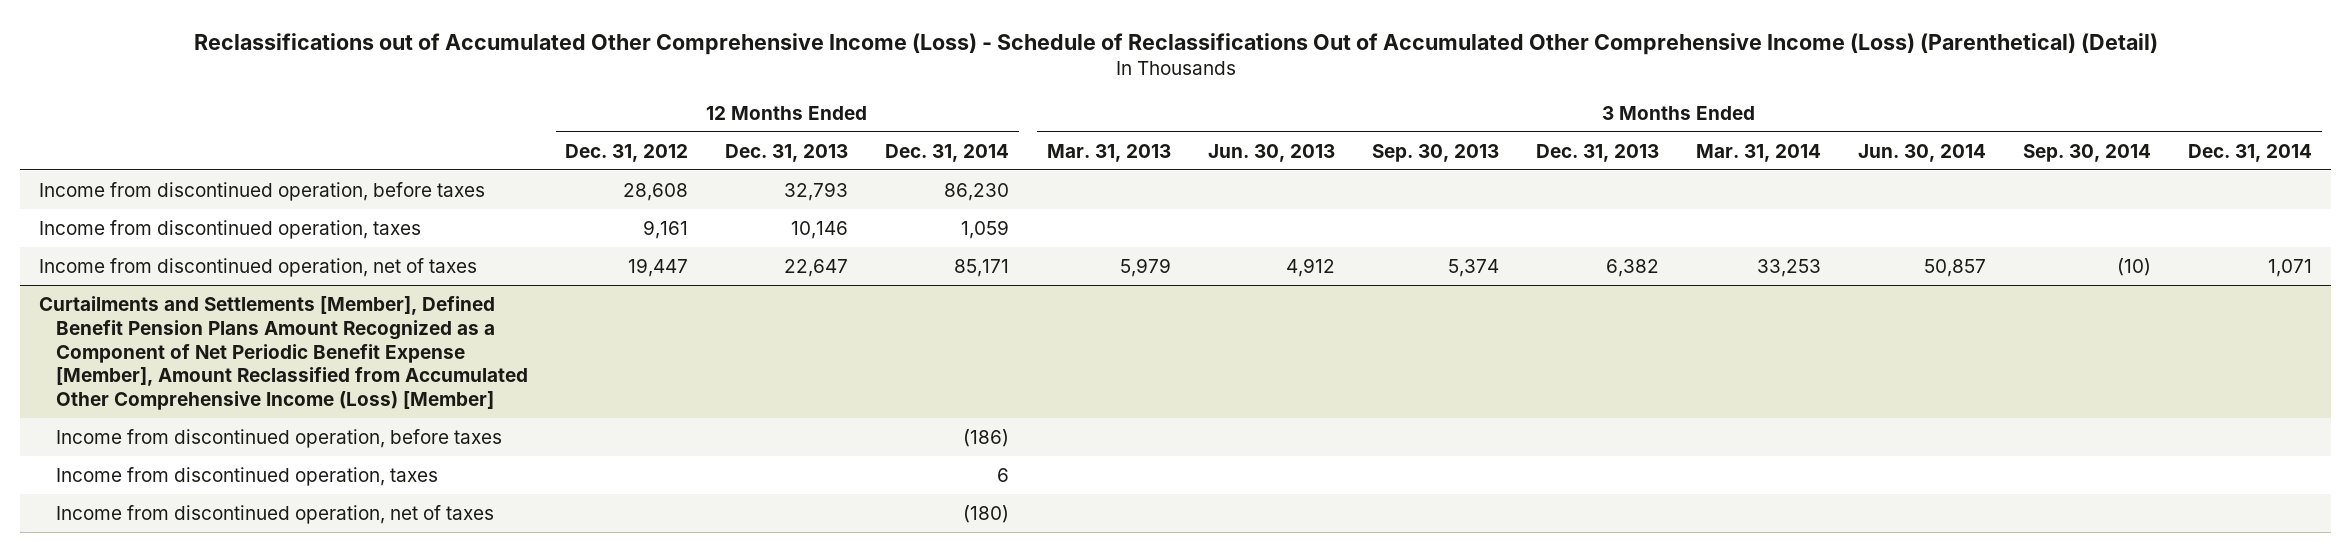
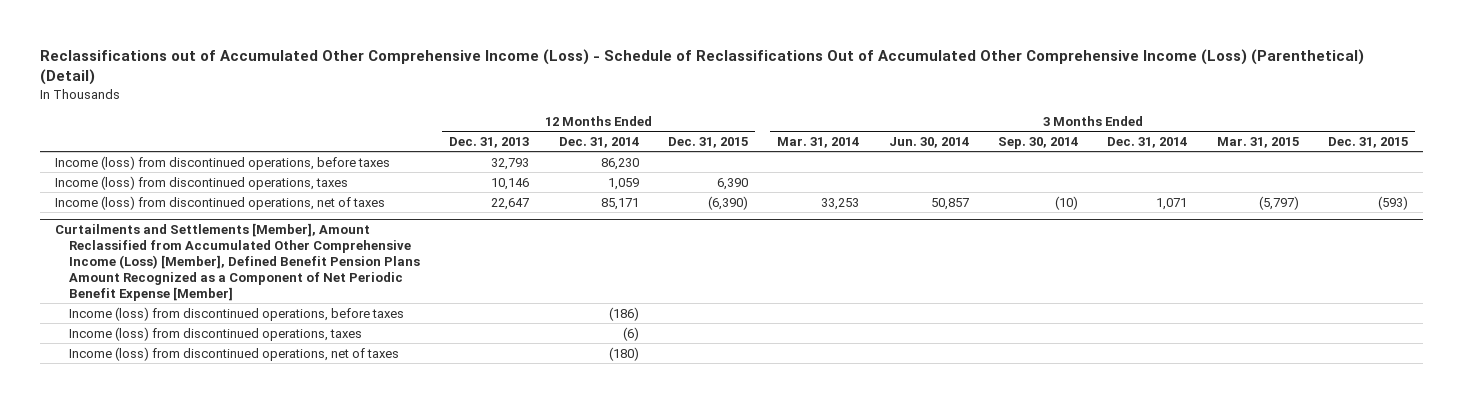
[565,143,689,162] Dec. 31, 2012 -> none
[1046,143,1171,162] Mar. 31, 2013 -> none
[1207,143,1335,162] Jun. 30, 2013 -> none
[1371,143,1499,162] Sep. 30, 2013 -> none
[1535,143,1659,162] Dec. 31, 2013 -> none
none -> [667,137,748,149] Dec. 31, 2015
none -> [1216,137,1299,149] Mar. 31, 2015
none -> [1327,137,1408,149] Dec. 31, 2015
[38,181,485,201] Income from discontinued operation, before taxes -> [54,155,390,170] Income (loss) from discontinued operations, before taxes
[38,219,421,239] Income from discontinued operation, taxes -> [54,175,348,190] Income (loss) from discontinued operations, taxes
[38,257,477,277] Income from discontinued operation, net of taxes -> [54,195,385,210] Income (loss) from discontinued operations, net of taxes
[38,295,529,411] Curtailments and Settlements [Member], Defined Benefit Pension Plans Amount Recognized as a Component of Net Periodic Benefit Expense [Member], Amount Reclassified from Accumulated Other Comprehensive Income (Loss) [Member] -> [54,223,420,301] Curtailments and Settlements [Member], Amount Reclassified from Accumulated Other Comprehensive Income (Loss) [Member], Defined Benefit Pension Plans Amount Recognized as a Component of Net Periodic Benefit Expense [Member]
[56,428,503,448] Income from discontinued operation, before taxes -> [68,306,404,321] Income (loss) from discontinued operations, before taxes
[56,466,439,486] Income from discontinued operation, taxes -> [68,326,362,341] Income (loss) from discontinued operations, taxes
[997,467,1010,482] 6 -> [622,326,639,341] (6)
[56,504,495,524] Income from discontinued operation, net of taxes -> [68,346,399,361] Income (loss) from discontinued operations, net of taxes

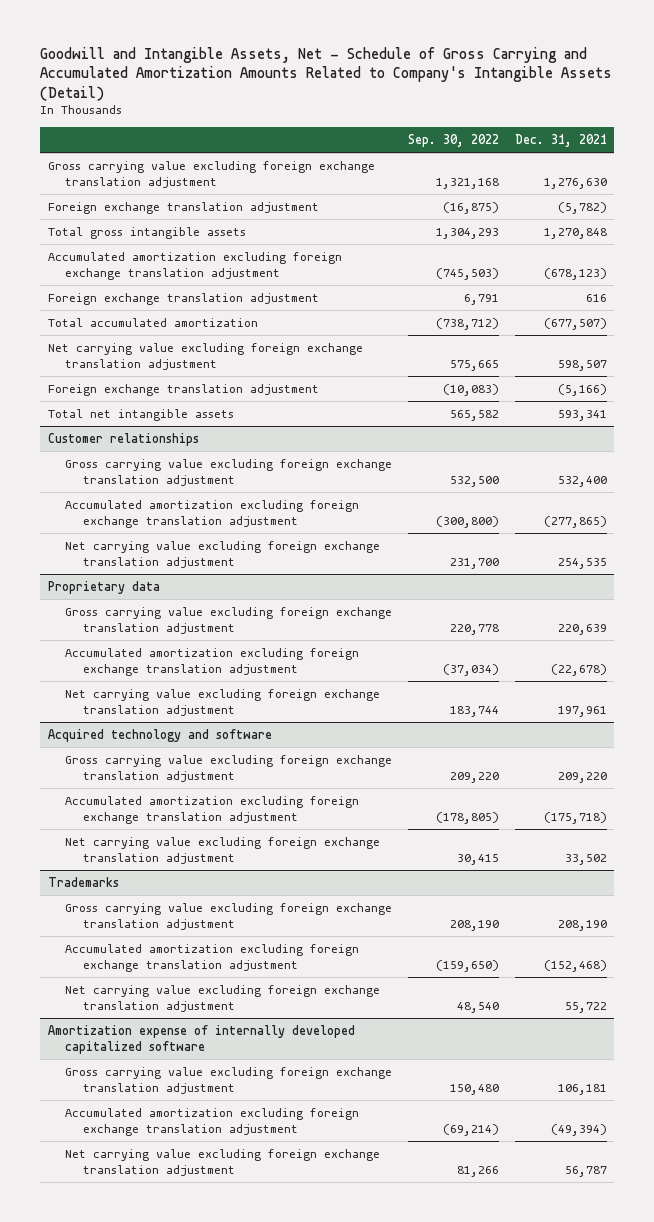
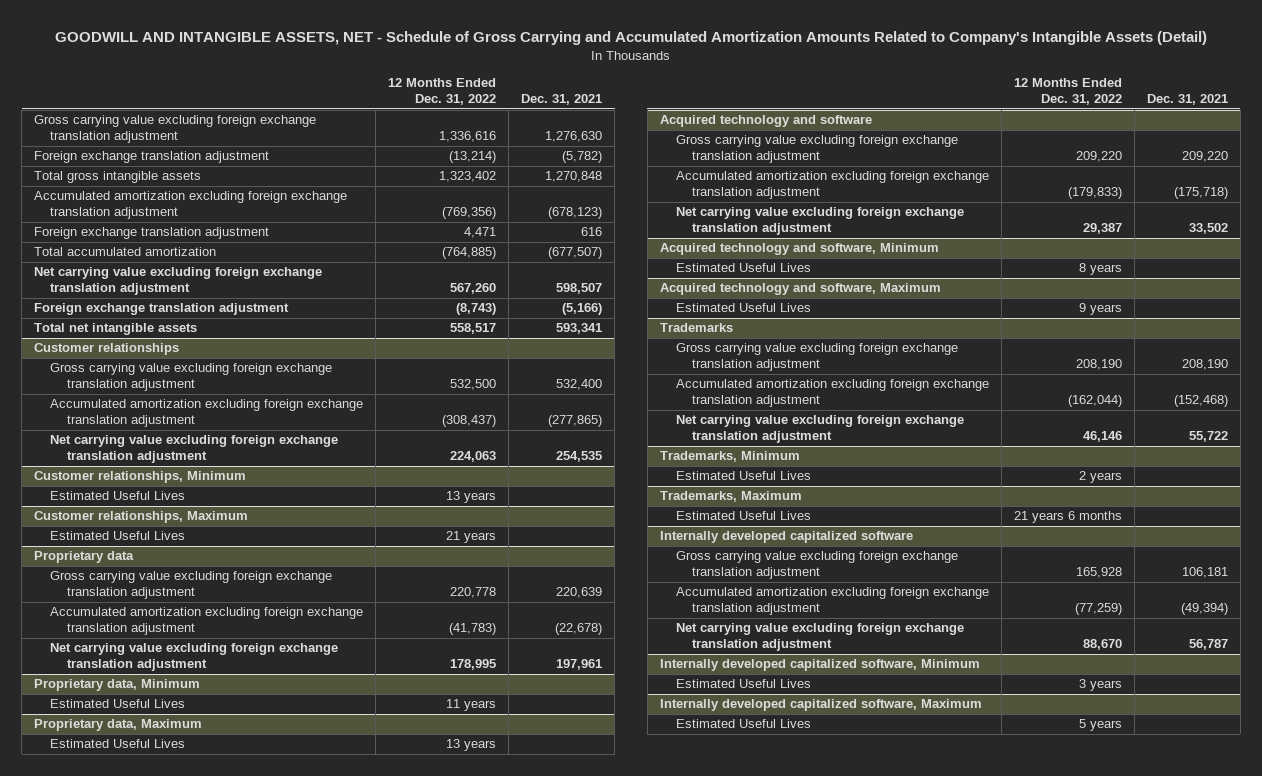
[39,47,612,101] Goodwill and Intangible Assets, Net - Schedule of Gross Carrying and Accumulated Amortization Amounts Related to Company's Intangible Assets (Detail) -> [54,30,1207,45] GOODWILL AND INTANGIBLE ASSETS, NET - Schedule of Gross Carrying and Accumulated Amortization Amounts Related to Company's Intangible Assets (Detail)
[408,133,500,147] Sep. 30, 2022 -> none
none -> [388,78,497,106] 12 Months Ended Dec. 31, 2022
none -> [33,471,246,484] Customer relationships, Minimum
none -> [50,491,186,501] Estimated Useful Lives
none -> [33,511,248,524] Customer relationships, Maximum
none -> [50,531,186,541] Estimated Useful Lives
none -> [33,679,200,692] Proprietary data, Minimum
none -> [50,699,186,709] Estimated Useful Lives
none -> [33,719,202,732] Proprietary data, Maximum
none -> [50,739,186,749] Estimated Useful Lives
none -> [659,243,939,256] Acquired technology and software, Minimum
none -> [676,263,812,273] Estimated Useful Lives
none -> [659,283,941,296] Acquired technology and software, Maximum
none -> [676,303,812,313] Estimated Useful Lives
none -> [659,451,800,463] Trademarks, Minimum
none -> [676,471,812,481] Estimated Useful Lives
none -> [659,491,802,503] Trademarks, Maximum
none -> [676,511,812,521] Estimated Useful Lives
[47,1024,355,1054] Amortization expense of internally developed capitalized software -> [659,531,913,544] Internally developed capitalized software
none -> [659,659,980,672] Internally developed capitalized software, Minimum
none -> [676,679,812,689] Estimated Useful Lives
none -> [659,699,982,712] Internally developed capitalized software, Maximum
none -> [676,719,812,729] Estimated Useful Lives

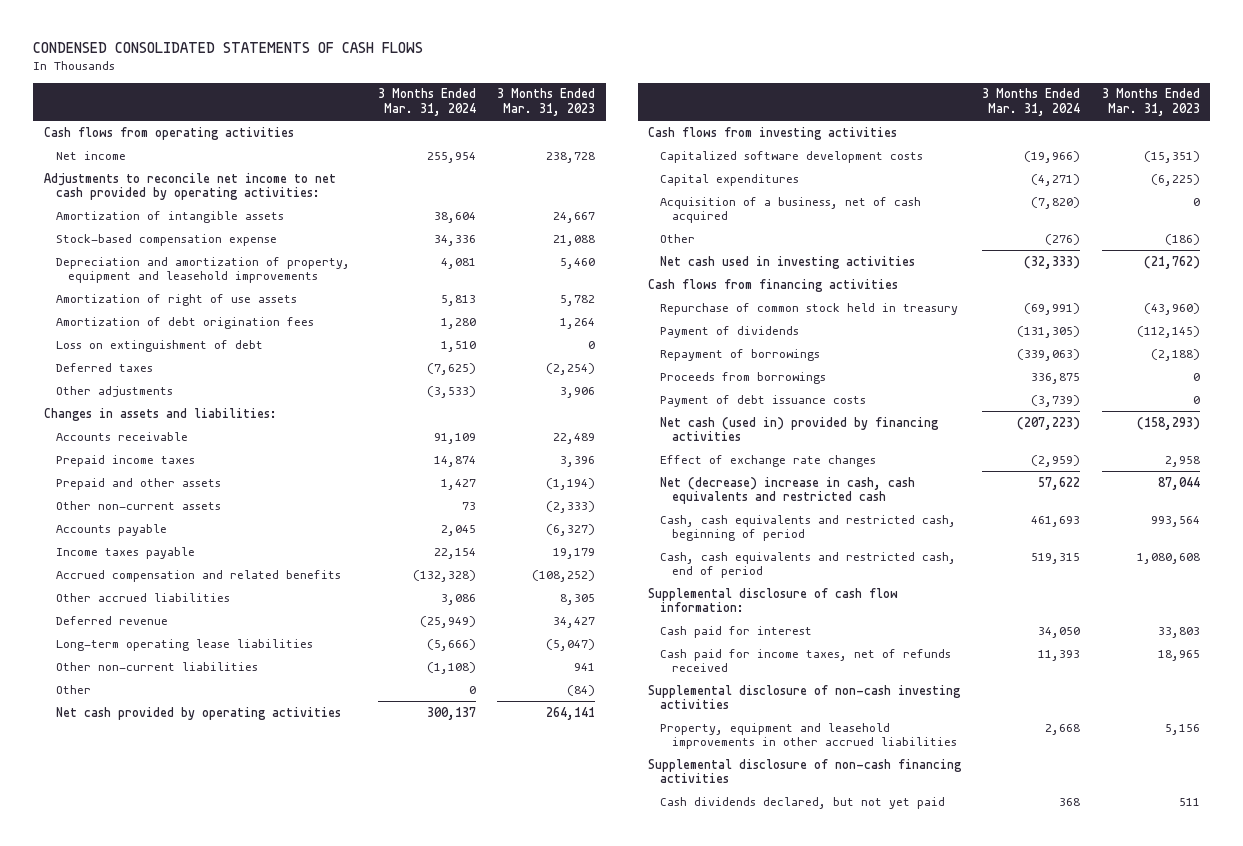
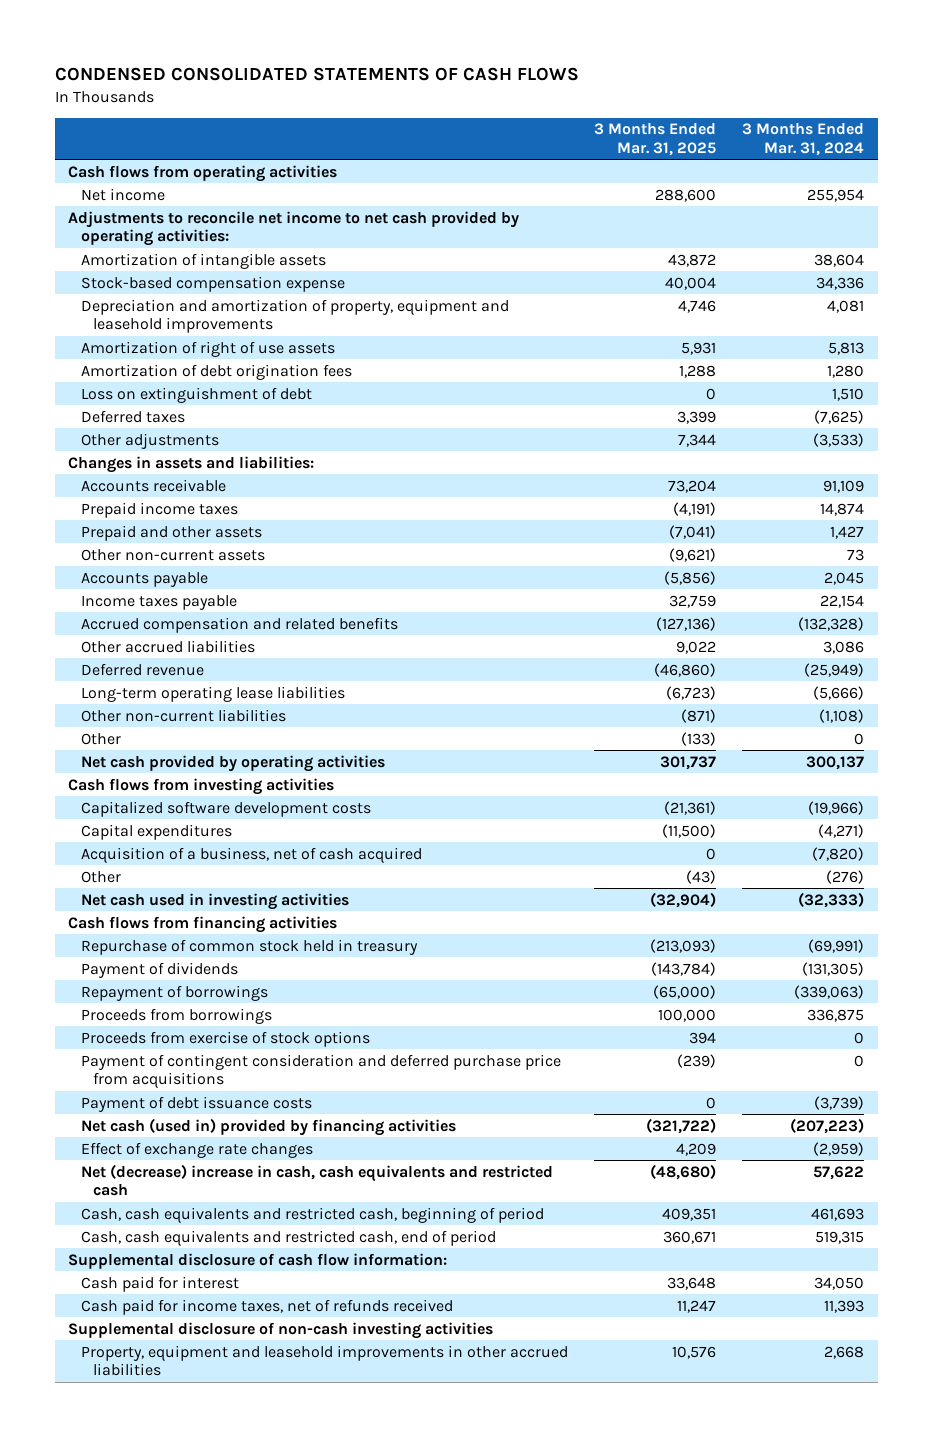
[497,88,596,117] 3 Months Ended Mar. 31, 2023 -> none
none -> [593,123,716,156] 3 Months Ended Mar. 31, 2025
none -> [80,1030,370,1047] Proceeds from exercise of stock options
none -> [80,1053,561,1089] Payment of contingent consideration and deferred purchase price from acquisitions
[648,758,963,784] Supplemental disclosure of non-cash financing activities -> none
[660,796,946,809] Cash dividends declared, but not yet paid -> none

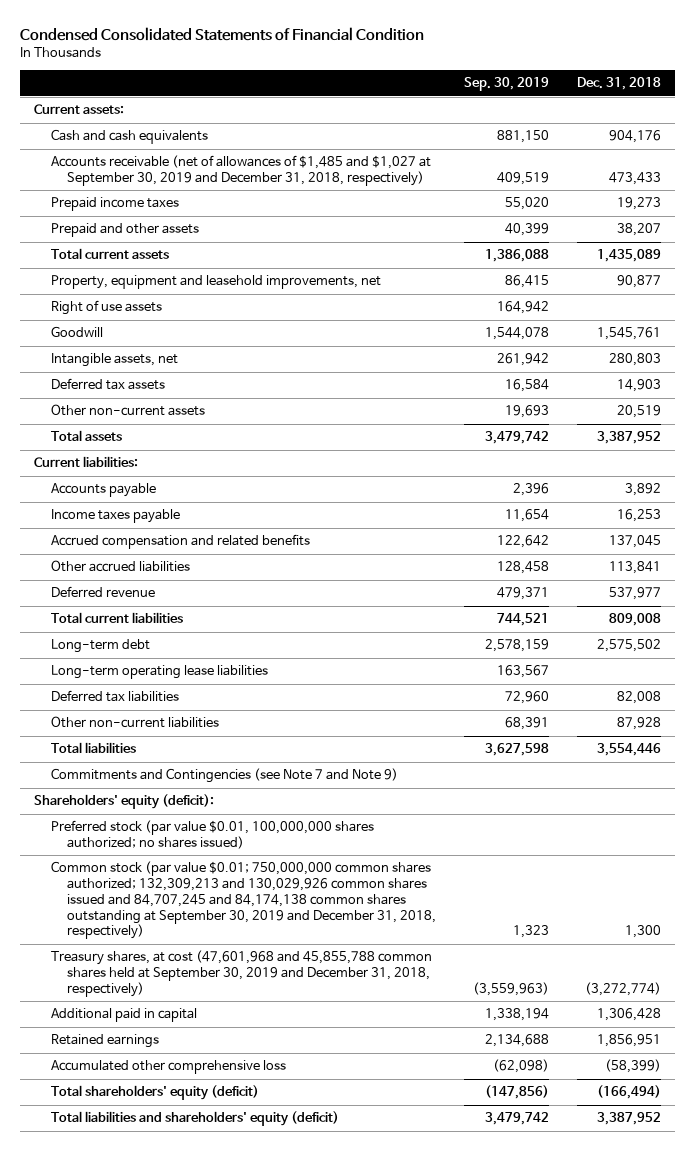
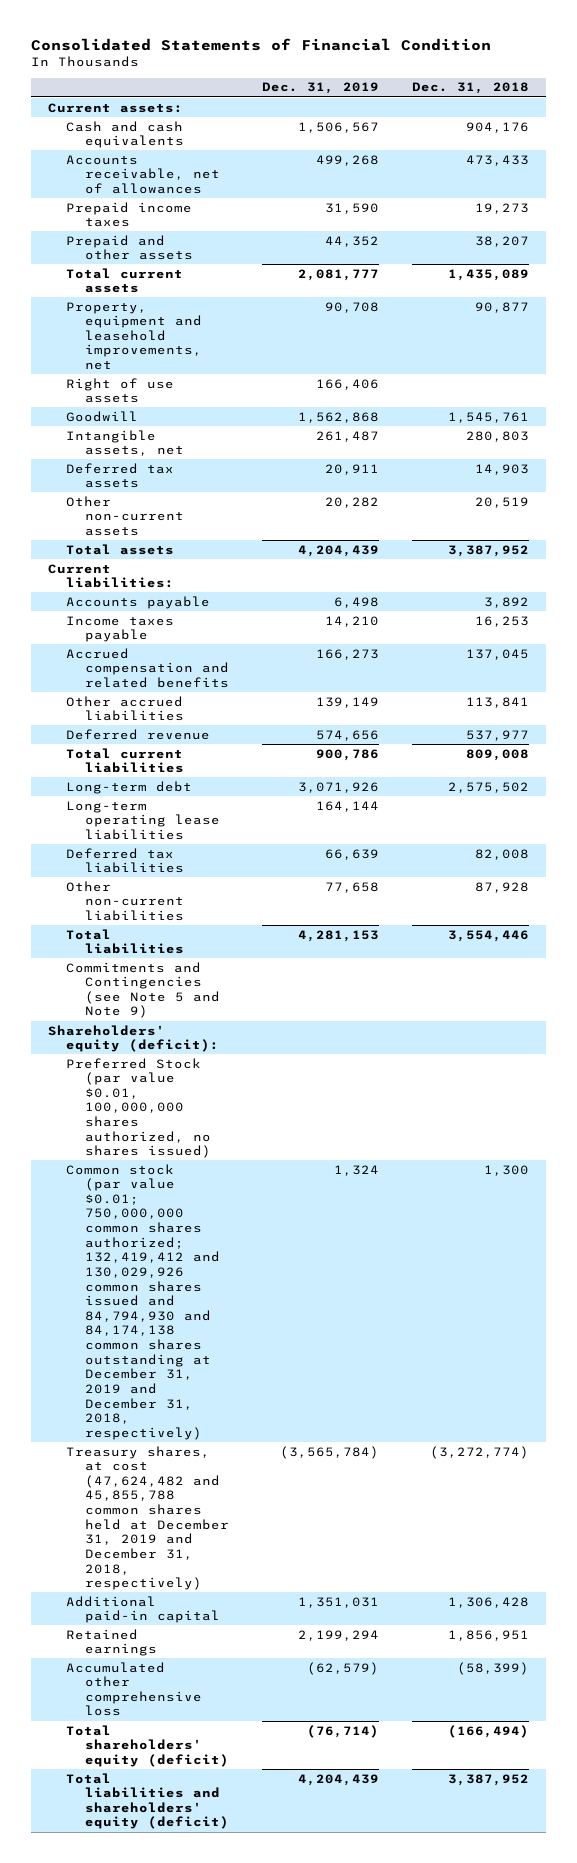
[20,27,425,42] Condensed Consolidated Statements of Financial Condition -> [31,37,492,51] Consolidated Statements of Financial Condition
[464,77,550,92] Sep. 30, 2019 -> none
none -> [262,82,380,95] Dec. 31, 2019
[50,155,431,187] Accounts receivable (net of allowances of $1,485 and $1,027 at September 30, 2019 and December 31, 2018, respectively) -> [66,154,220,194] Accounts receivable, net of allowances
[50,768,398,784] Commitments and Contingencies (see Note 7 and Note 9) -> [66,961,220,1019] Commitments and Contingencies (see Note 5 and Note 9)
[50,820,374,850] Preferred stock (par value $0.01, 100,000,000 shares authorized; no shares issued) -> [66,1057,211,1159] Preferred Stock (par value $0.01, 100,000,000 shares authorized, no shares issued)
[50,861,437,940] Common stock (par value $0.01; 750,000,000 common shares authorized; 132,309,213 and 130,029,926 common shares issued and 84,707,245 and 84,174,138 common shares outstanding at September 30, 2019 and December 31, 2018, respectively) -> [66,1163,220,1440] Common stock (par value $0.01; 750,000,000 common shares authorized; 132,419,412 and 130,029,926 common shares issued and 84,794,930 and 84,174,138 common shares outstanding at December 31, 2019 and December 31, 2018, respectively)
[50,950,432,997] Treasury shares, at cost (47,601,968 and 45,855,788 common shares held at September 30, 2019 and December 31, 2018, respectively) -> [66,1445,229,1591] Treasury shares, at cost (47,624,482 and 45,855,788 common shares held at December 31, 2019 and December 31, 2018, respectively)
[50,1008,197,1023] Additional paid in capital -> [66,1595,220,1624] Additional paid-in capital

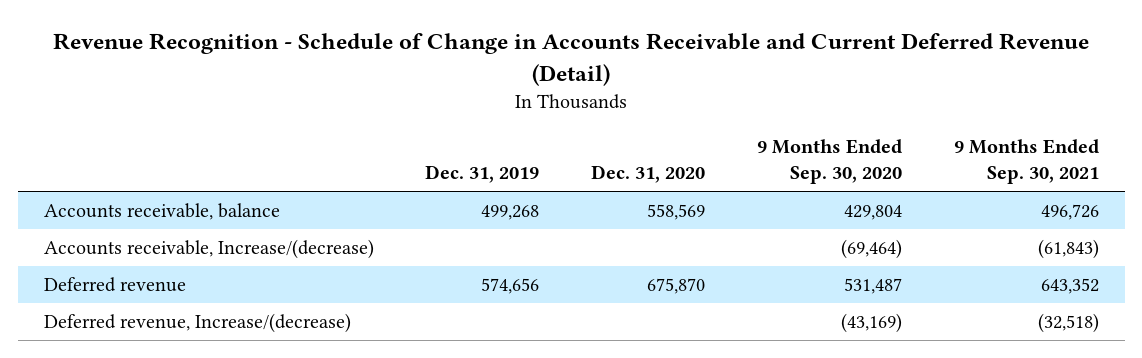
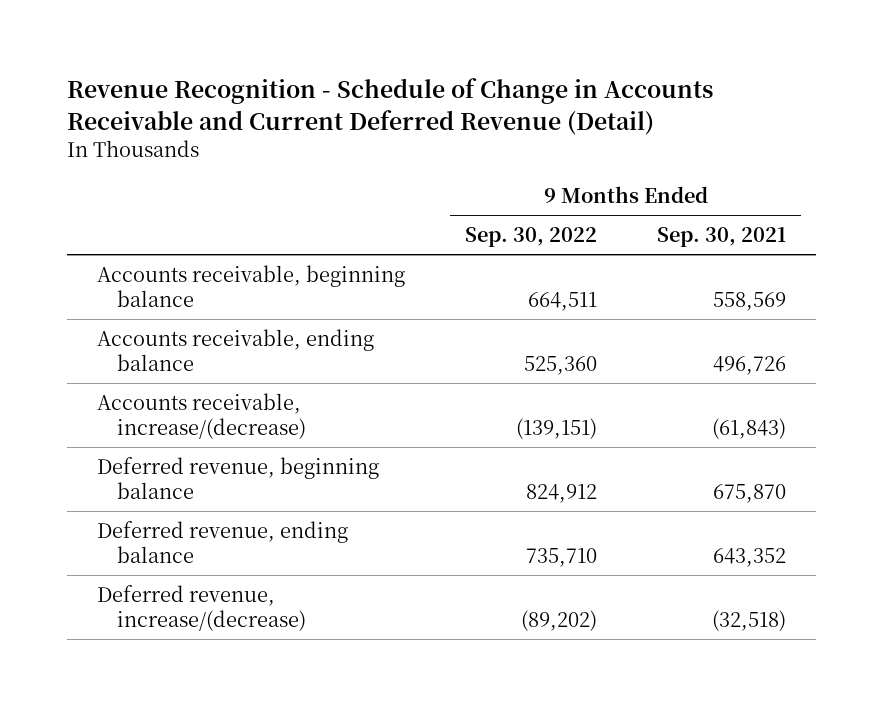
[425,164,540,183] Dec. 31, 2019 -> none
[591,164,706,183] Dec. 31, 2020 -> none
[756,139,902,184] 9 Months Ended Sep. 30, 2020 -> none
none -> [465,227,598,248] Sep. 30, 2022
[43,203,280,221] Accounts receivable, balance -> [97,264,406,307] Accounts receivable, beginning balance
[1040,204,1099,221] 496,726 -> [713,291,787,311] 558,569
none -> [97,328,375,371] Accounts receivable, ending balance
[43,239,374,260] Accounts receivable, Increase/(decrease) -> [97,392,307,439] Accounts receivable, increase/(decrease)
[43,277,186,293] Deferred revenue -> [97,456,380,499] Deferred revenue, beginning balance
[1040,278,1099,295] 643,352 -> [713,483,787,503] 675,870
none -> [97,520,349,563] Deferred revenue, ending balance
[43,313,351,334] Deferred revenue, Increase/(decrease) -> [97,584,307,631] Deferred revenue, increase/(decrease)

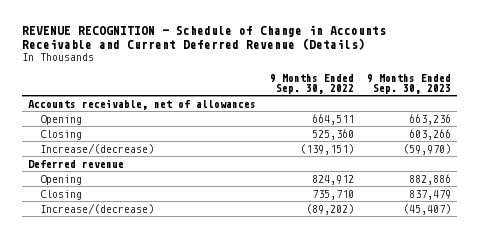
[67,78,714,135] Revenue Recognition - Schedule of Change in Accounts Receivable and Current Deferred Revenue (Detail) -> [21,25,386,51] REVENUE RECOGNITION - Schedule of Change in Accounts Receivable and Current Deferred Revenue (Details)
[657,227,787,248] Sep. 30, 2021 -> none
none -> [366,73,451,95] 9 Months Ended Sep. 30, 2023
none -> [28,98,257,110] Accounts receivable, net of allowances
[97,264,406,307] Accounts receivable, beginning balance -> [40,114,83,125] Opening
[97,328,375,371] Accounts receivable, ending balance -> [40,129,83,140] Closing
[97,392,307,439] Accounts receivable, increase/(decrease) -> [40,142,155,154] Increase/(decrease)
none -> [28,159,125,168] Deferred revenue
[97,456,380,499] Deferred revenue, beginning balance -> [40,174,83,185] Opening
[97,520,349,563] Deferred revenue, ending balance -> [40,189,83,200] Closing
[97,584,307,631] Deferred revenue, increase/(decrease) -> [40,202,155,214] Increase/(decrease)

